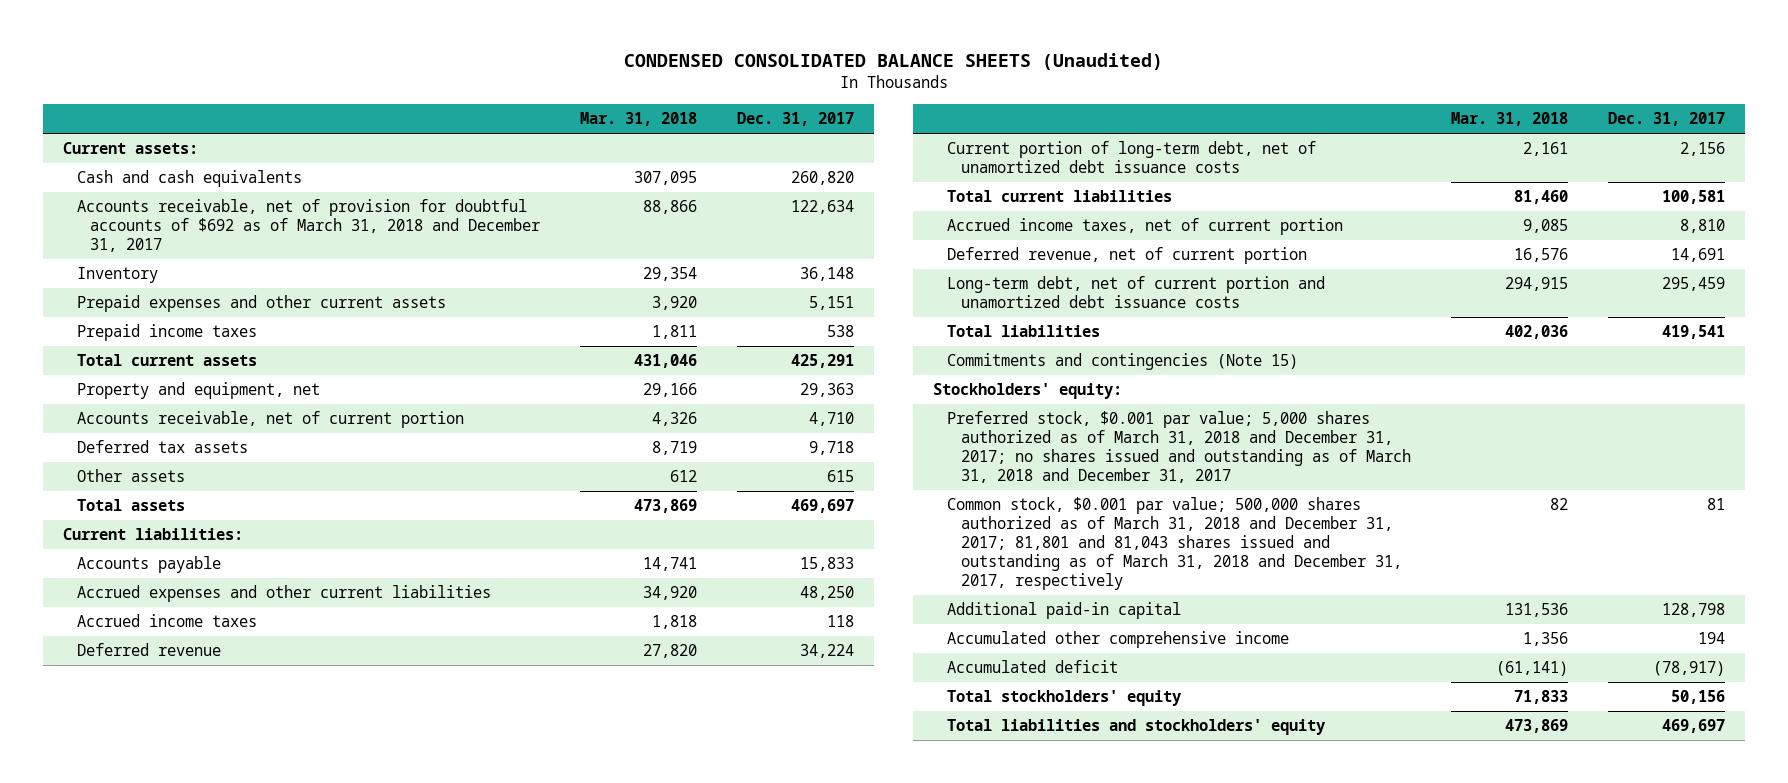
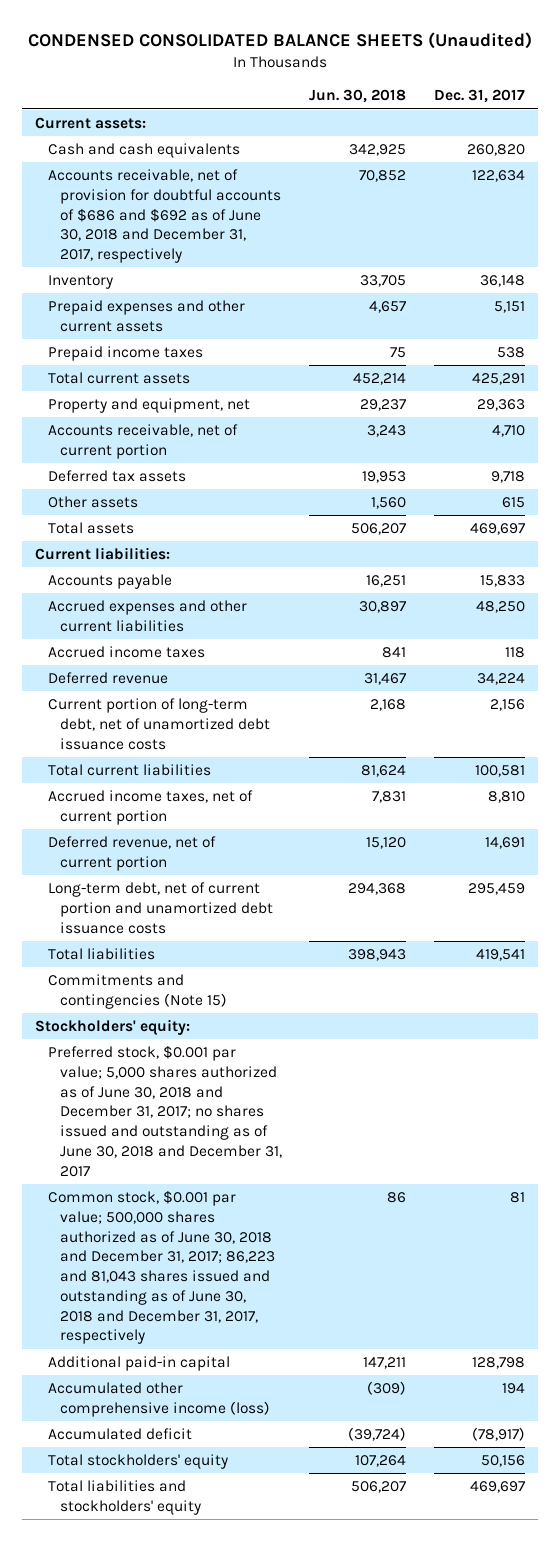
[580,112,698,127] Mar. 31, 2018 -> none
none -> [309,89,407,104] Jun. 30, 2018
[76,199,541,253] Accounts receivable, net of provision for doubtful accounts of $692 as of March 31, 2018 and December 31, 2017 -> [47,169,282,264] Accounts receivable, net of provision for doubtful accounts of $686 and $692 as of June 30, 2018 and December 31, 2017, respectively
[946,411,1411,483] Preferred stock, $0.001 par value; 5,000 shares authorized as of March 31, 2018 and December 31, 2017; no shares issued and outstanding as of March 31, 2018 and December 31, 2017 -> [47,1045,283,1177] Preferred stock, $0.001 par value; 5,000 shares authorized as of June 30, 2018 and December 31, 2017; no shares issued and outstanding as of June 30, 2018 and December 31, 2017
[946,497,1402,590] Common stock, $0.001 par value; 500,000 shares authorized as of March 31, 2018 and December 31, 2017; 81,801 and 81,043 shares issued and outstanding as of March 31, 2018 and December 31, 2017, respectively -> [47,1190,276,1345] Common stock, $0.001 par value; 500,000 shares authorized as of June 30, 2018 and December 31, 2017; 86,223 and 81,043 shares issued and outstanding as of June 30, 2018 and December 31, 2017, respectively
[946,631,1289,649] Accumulated other comprehensive income -> [47,1382,271,1417] Accumulated other comprehensive income (loss)

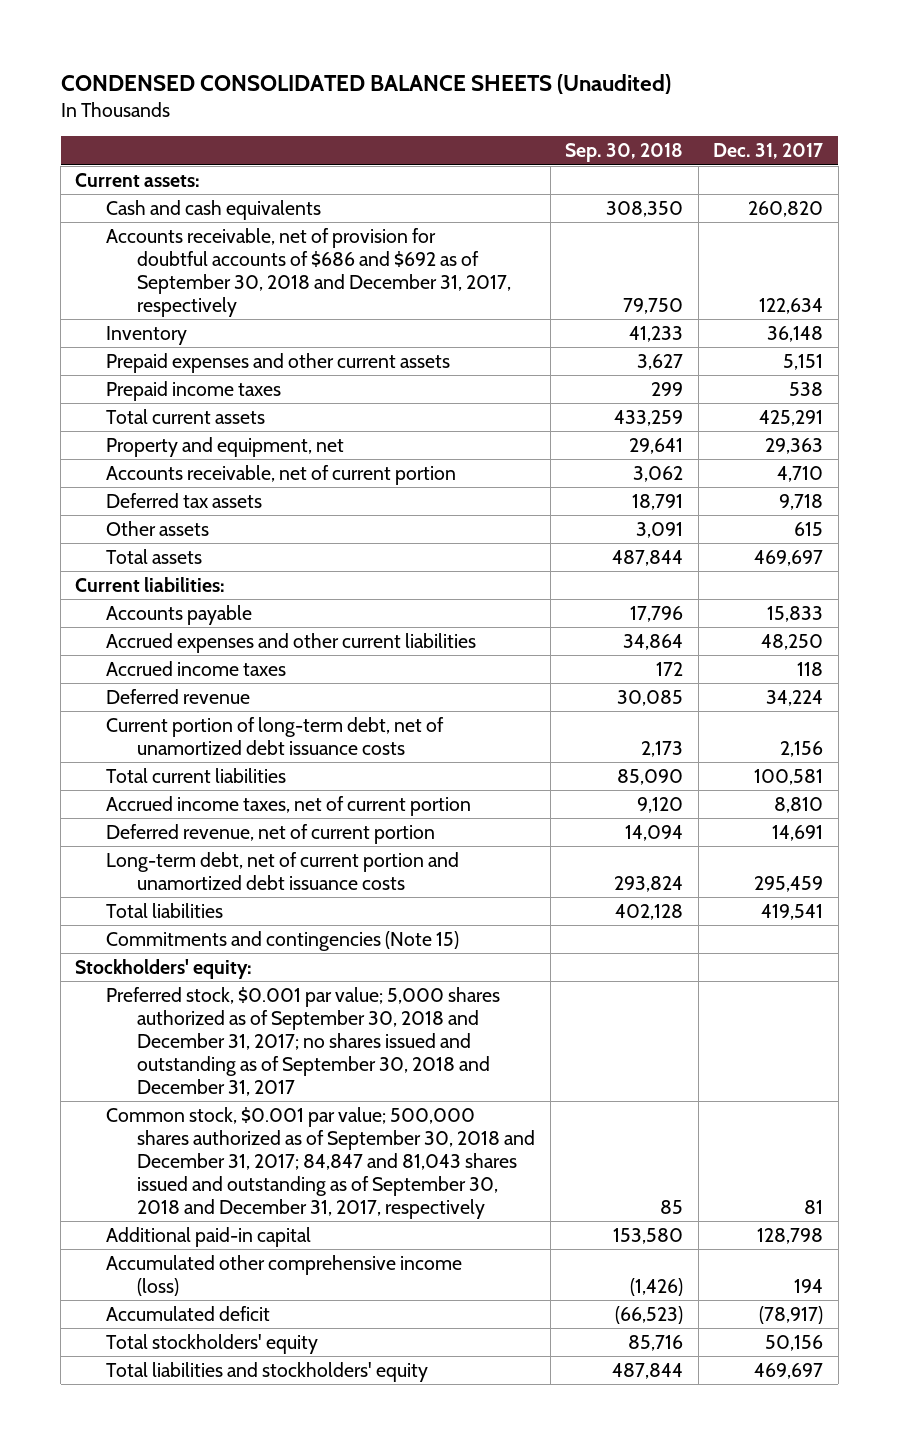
[309,89,407,104] Jun. 30, 2018 -> none
none -> [565,143,684,163] Sep. 30, 2018
[47,169,282,264] Accounts receivable, net of provision for doubtful accounts of $686 and $692 as of June 30, 2018 and December 31, 2017, respectively -> [106,227,512,317] Accounts receivable, net of provision for doubtful accounts of $686 and $692 as of September 30, 2018 and December 31, 2017, respectively
[47,1045,283,1177] Preferred stock, $0.001 par value; 5,000 shares authorized as of June 30, 2018 and December 31, 2017; no shares issued and outstanding as of June 30, 2018 and December 31, 2017 -> [106,986,501,1096] Preferred stock, $0.001 par value; 5,000 shares authorized as of September 30, 2018 and December 31, 2017; no shares issued and outstanding as of September 30, 2018 and December 31, 2017
[47,1190,276,1345] Common stock, $0.001 par value; 500,000 shares authorized as of June 30, 2018 and December 31, 2017; 86,223 and 81,043 shares issued and outstanding as of June 30, 2018 and December 31, 2017, respectively -> [106,1106,536,1219] Common stock, $0.001 par value; 500,000 shares authorized as of September 30, 2018 and December 31, 2017; 84,847 and 81,043 shares issued and outstanding as of September 30, 2018 and December 31, 2017, respectively

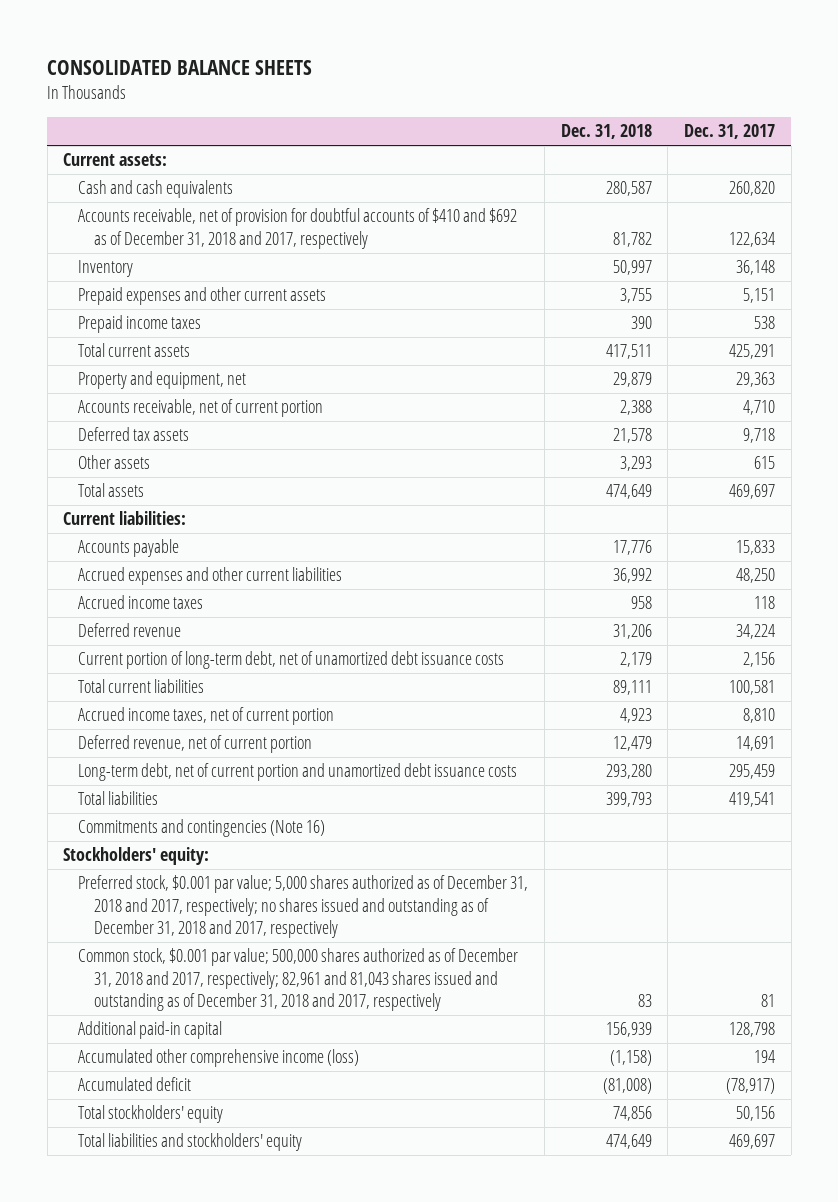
[60,73,671,94] CONDENSED CONSOLIDATED BALANCE SHEETS (Unaudited) -> [47,59,313,75] CONSOLIDATED BALANCE SHEETS
[565,143,684,163] Sep. 30, 2018 -> none
none -> [560,124,652,140] Dec. 31, 2018
[106,227,512,317] Accounts receivable, net of provision for doubtful accounts of $686 and $692 as of September 30, 2018 and December 31, 2017, respectively -> [78,208,518,249] Accounts receivable, net of provision for doubtful accounts of $410 and $692 as of December 31, 2018 and 2017, respectively
[106,930,460,951] Commitments and contingencies (Note 15) -> [78,819,326,838] Commitments and contingencies (Note 16)
[106,986,501,1096] Preferred stock, $0.001 par value; 5,000 shares authorized as of September 30, 2018 and December 31, 2017; no shares issued and outstanding as of September 30, 2018 and December 31, 2017 -> [78,875,529,939] Preferred stock, $0.001 par value; 5,000 shares authorized as of December 31, 2018 and 2017, respectively; no shares issued and outstanding as of December 31, 2018 and 2017, respectively
[106,1106,536,1219] Common stock, $0.001 par value; 500,000 shares authorized as of September 30, 2018 and December 31, 2017; 84,847 and 81,043 shares issued and outstanding as of September 30, 2018 and December 31, 2017, respectively -> [78,948,519,1012] Common stock, $0.001 par value; 500,000 shares authorized as of December 31, 2018 and 2017, respectively; 82,961 and 81,043 shares issued and outstanding as of December 31, 2018 and 2017, respectively

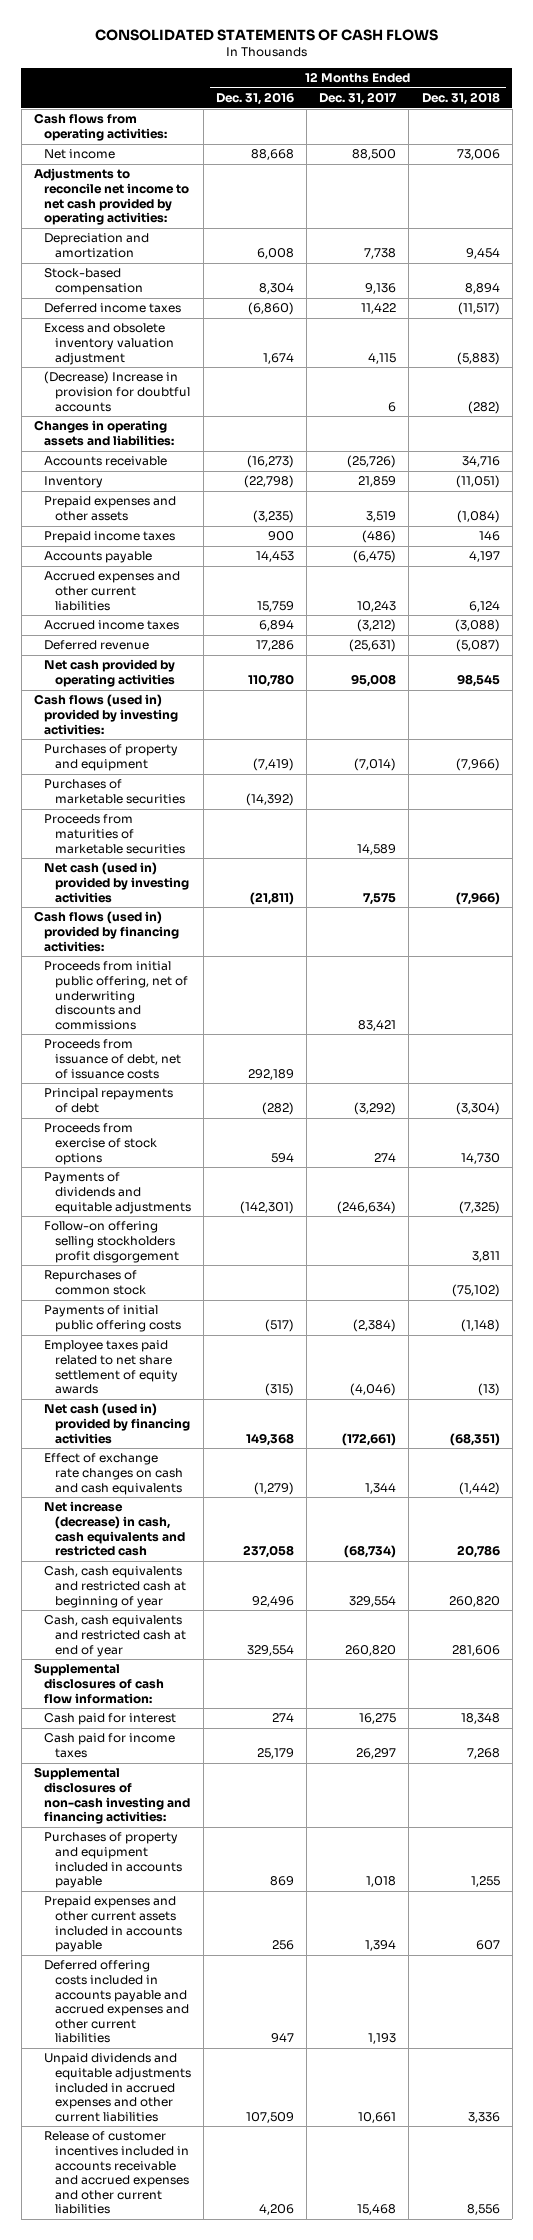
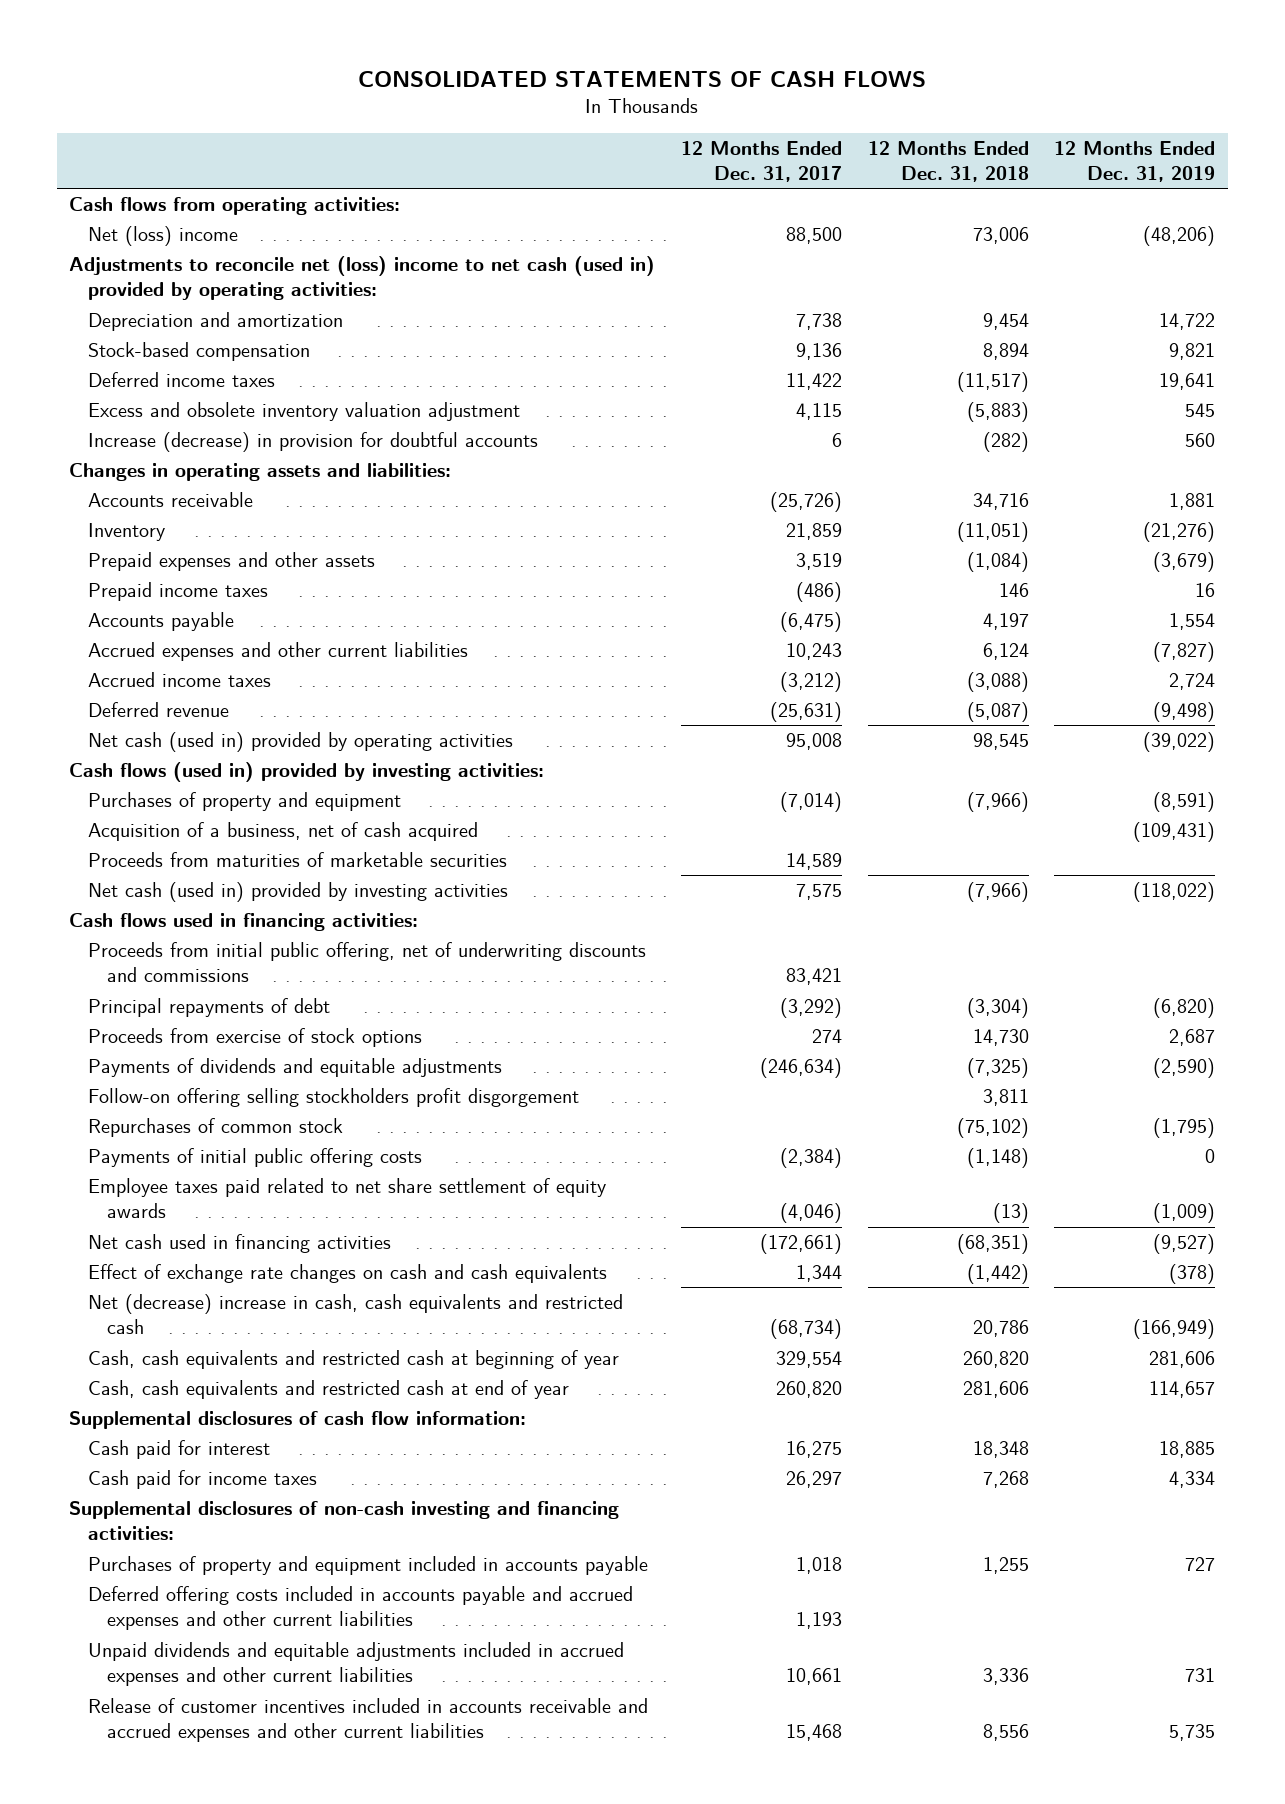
[216,92,295,106] Dec. 31, 2016 -> none
none -> [1054,140,1216,183] 12 Months Ended Dec. 31, 2019
[44,149,116,160] Net income -> [88,225,239,246] Net (loss) income
[33,168,190,226] Adjustments to reconcile net income to net cash provided by operating activities: -> [69,255,656,301] Adjustments to reconcile net (loss) income to net cash (used in) provided by operating activities:
[44,371,191,412] (Decrease) Increase in provision for doubtful accounts -> [88,431,539,452] Increase (decrease) in provision for doubtful accounts
[44,659,176,688] Net cash provided by operating activities -> [88,731,514,752] Net cash (used in) provided by operating activities
[44,779,186,805] Purchases of marketable securities -> none
none -> [88,821,479,841] Acquisition of a business, net of cash acquired
[33,911,180,952] Cash flows (used in) provided by financing activities: -> [69,912,419,931] Cash flows used in financing activities:
[44,1039,182,1079] Proceeds from issuance of debt, net of issuance costs -> none
[44,1403,191,1444] Net cash (used in) provided by financing activities -> [88,1233,392,1253] Net cash used in financing activities
[44,1501,186,1557] Net increase (decrease) in cash, cash equivalents and restricted cash -> [88,1293,624,1335] Net (decrease) increase in cash, cash equivalents and restricted cash
[44,1896,183,1953] Prepaid expenses and other current assets included in accounts payable -> none

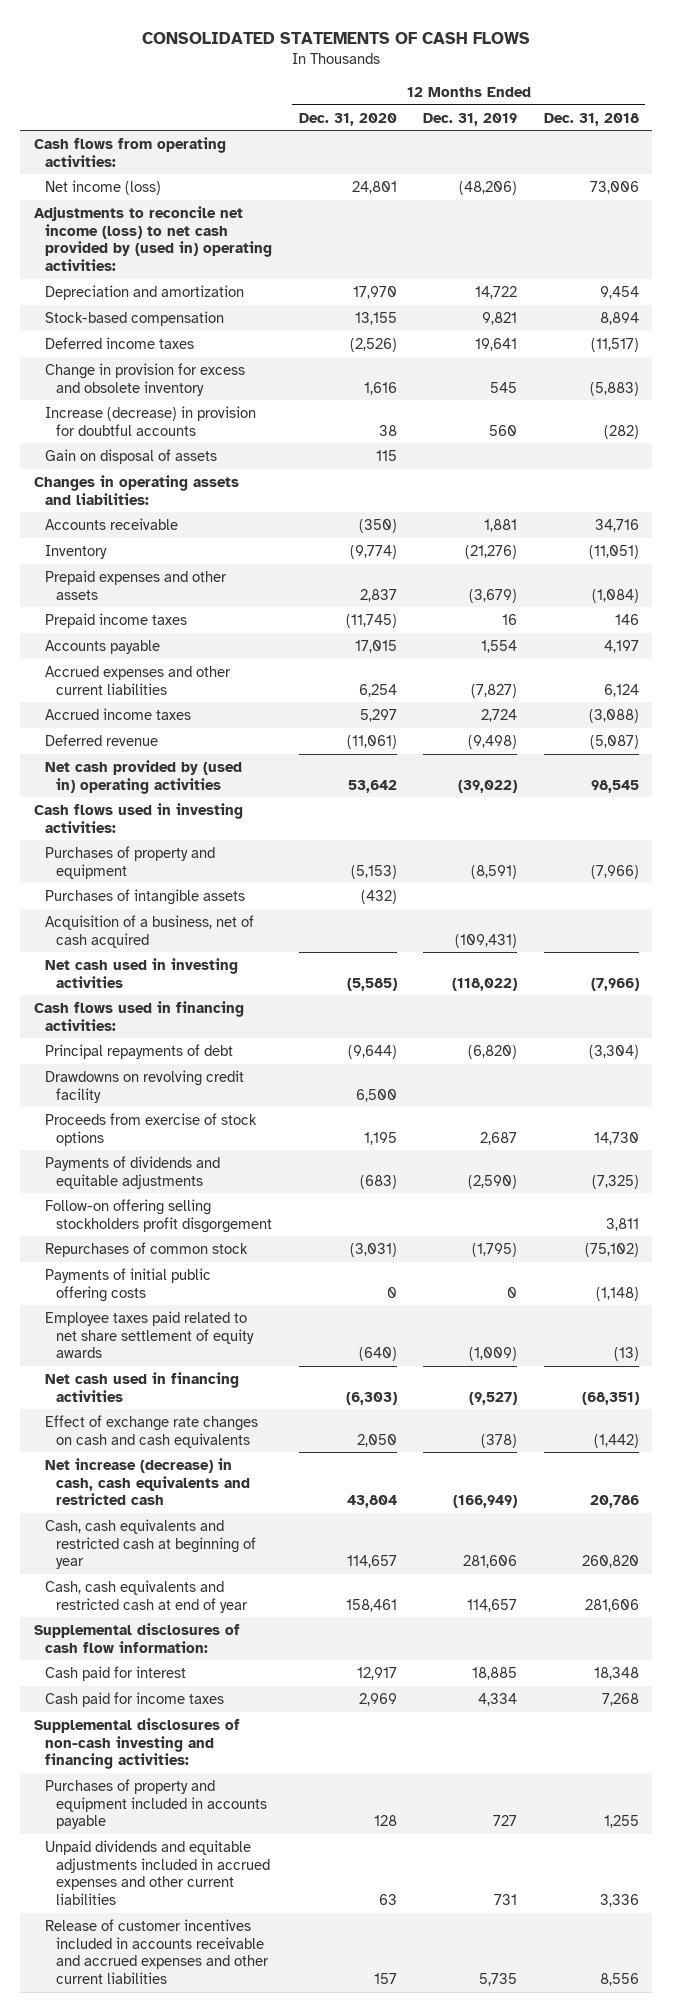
[681,140,843,183] 12 Months Ended Dec. 31, 2017 -> none
none -> [298,112,397,126] Dec. 31, 2020
[88,225,239,246] Net (loss) income -> [44,179,161,195] Net income (loss)
[69,255,656,301] Adjustments to reconcile net (loss) income to net cash (used in) provided by operating activities: -> [33,205,272,271] Adjustments to reconcile net income (loss) to net cash provided by (used in) operating activities:
[88,401,521,421] Excess and obsolete inventory valuation adjustment -> [44,362,245,396] Change in provision for excess and obsolete inventory
none -> [44,448,217,464] Gain on disposal of assets
[88,731,514,752] Net cash (used in) provided by operating activities -> [44,759,242,794] Net cash provided by (used in) operating activities
[69,761,545,782] Cash flows (used in) provided by investing activities: -> [33,802,243,833] Cash flows used in investing activities:
none -> [44,888,245,905] Purchases of intangible assets
[88,851,508,867] Proceeds from maturities of marketable securities -> none
[88,881,509,902] Net cash (used in) provided by investing activities -> [44,957,238,988] Net cash used in investing activities
[88,941,647,983] Proceeds from initial public offering, net of underwriting discounts and commissions -> none
none -> [44,1069,244,1103] Drawdowns on revolving credit facility
[88,1293,624,1335] Net (decrease) increase in cash, cash equivalents and restricted cash -> [44,1457,250,1506] Net increase (decrease) in cash, cash equivalents and restricted cash
[88,1585,634,1631] Deferred offering costs included in accounts payable and accrued expenses and other current liabilities -> none

